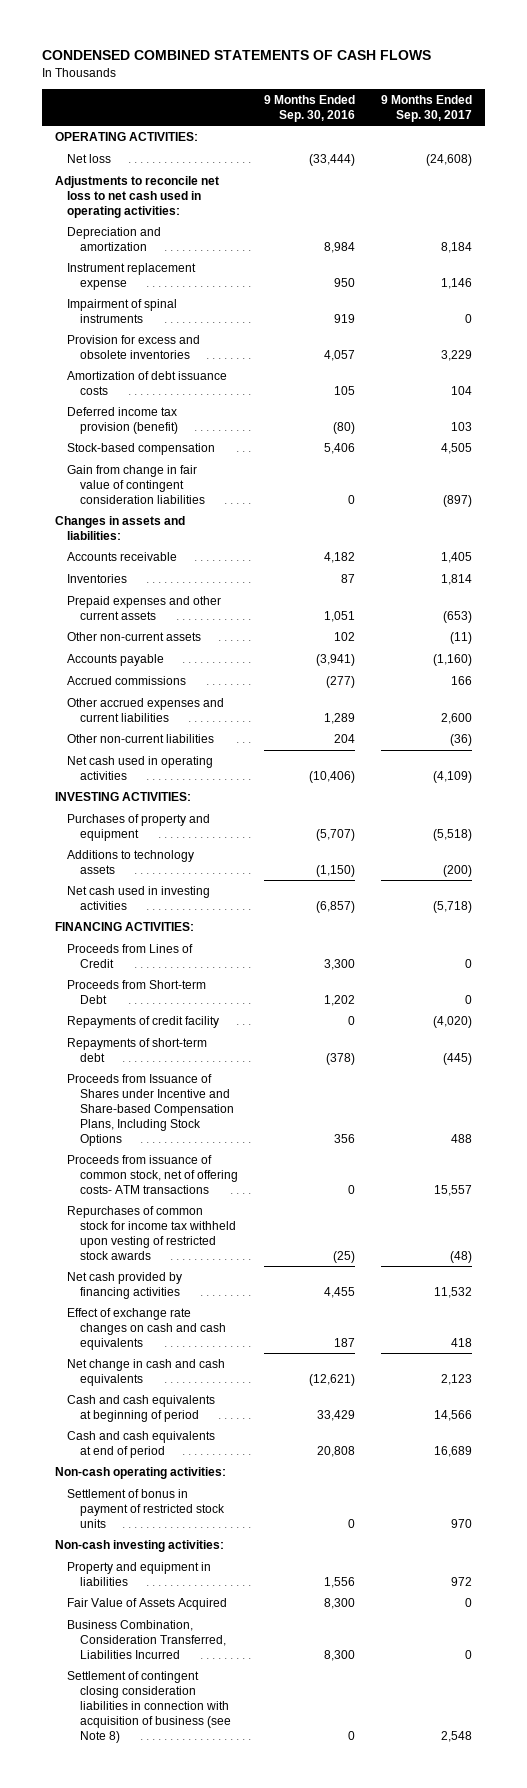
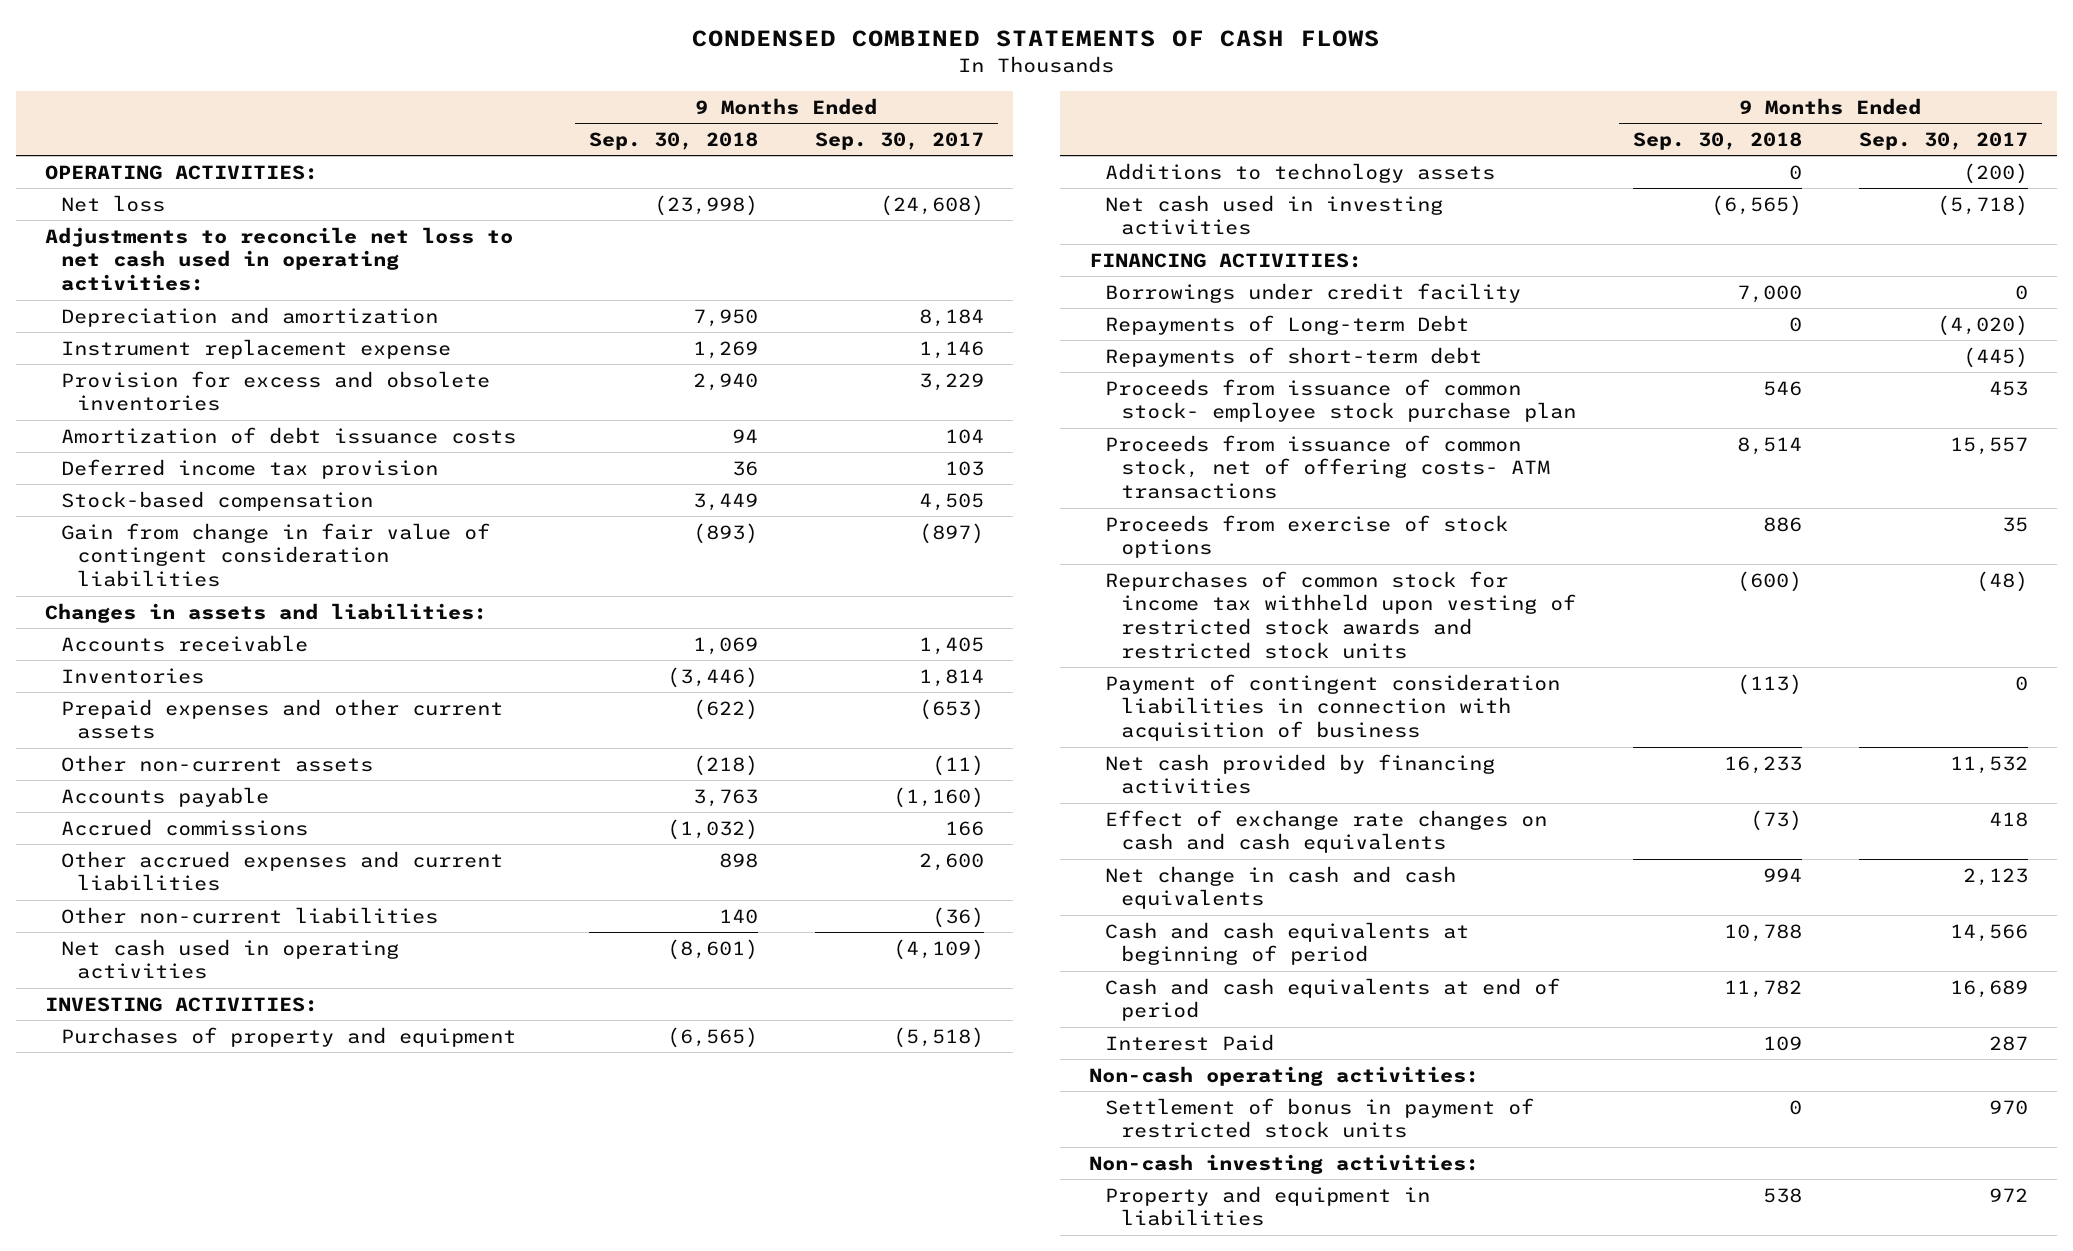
[264,94,356,122] 9 Months Ended Sep. 30, 2016 -> none
none -> [588,131,758,150] Sep. 30, 2018
[67,298,178,323] Impairment of spinal instruments -> none
[67,406,178,434] Deferred income tax provision (benefit) -> [60,458,438,479] Deferred income tax provision
[67,979,207,1004] Proceeds from Short-term Debt -> none
[67,943,194,968] Proceeds from Lines of Credit -> [1104,282,1521,303] Borrowings under credit facility
[67,1015,220,1028] Repayments of credit facility -> [1104,314,1469,335] Repayments of Long-term Debt
[67,1073,234,1146] Proceeds from Issuance of Shares under Incentive and Share-based Compensation Plans, Including Stock Options -> [1104,378,1576,423] Proceeds from issuance of common stock- employee stock purchase plan
[451,1133,473,1143] 488 -> [1988,380,2028,396] 453
none -> [1104,514,1508,559] Proceeds from exercise of stock options
[67,1205,236,1260] Repurchases of common stock for income tax withheld upon vesting of restricted stock awards -> [1104,570,1576,659] Repurchases of common stock for income tax withheld upon vesting of restricted stock awards and restricted stock units
none -> [1104,673,1560,742] Payment of contingent consideration liabilities in connection with acquisition of business
none -> [1104,1033,1274,1051] Interest Paid
[67,1597,228,1610] Fair Value of Assets Acquired -> none
[67,1619,226,1659] Business Combination, Consideration Transferred, Liabilities Incurred -> none
[67,1670,231,1743] Settlement of contingent closing consideration liabilities in connection with acquisition of business (see Note 8) -> none

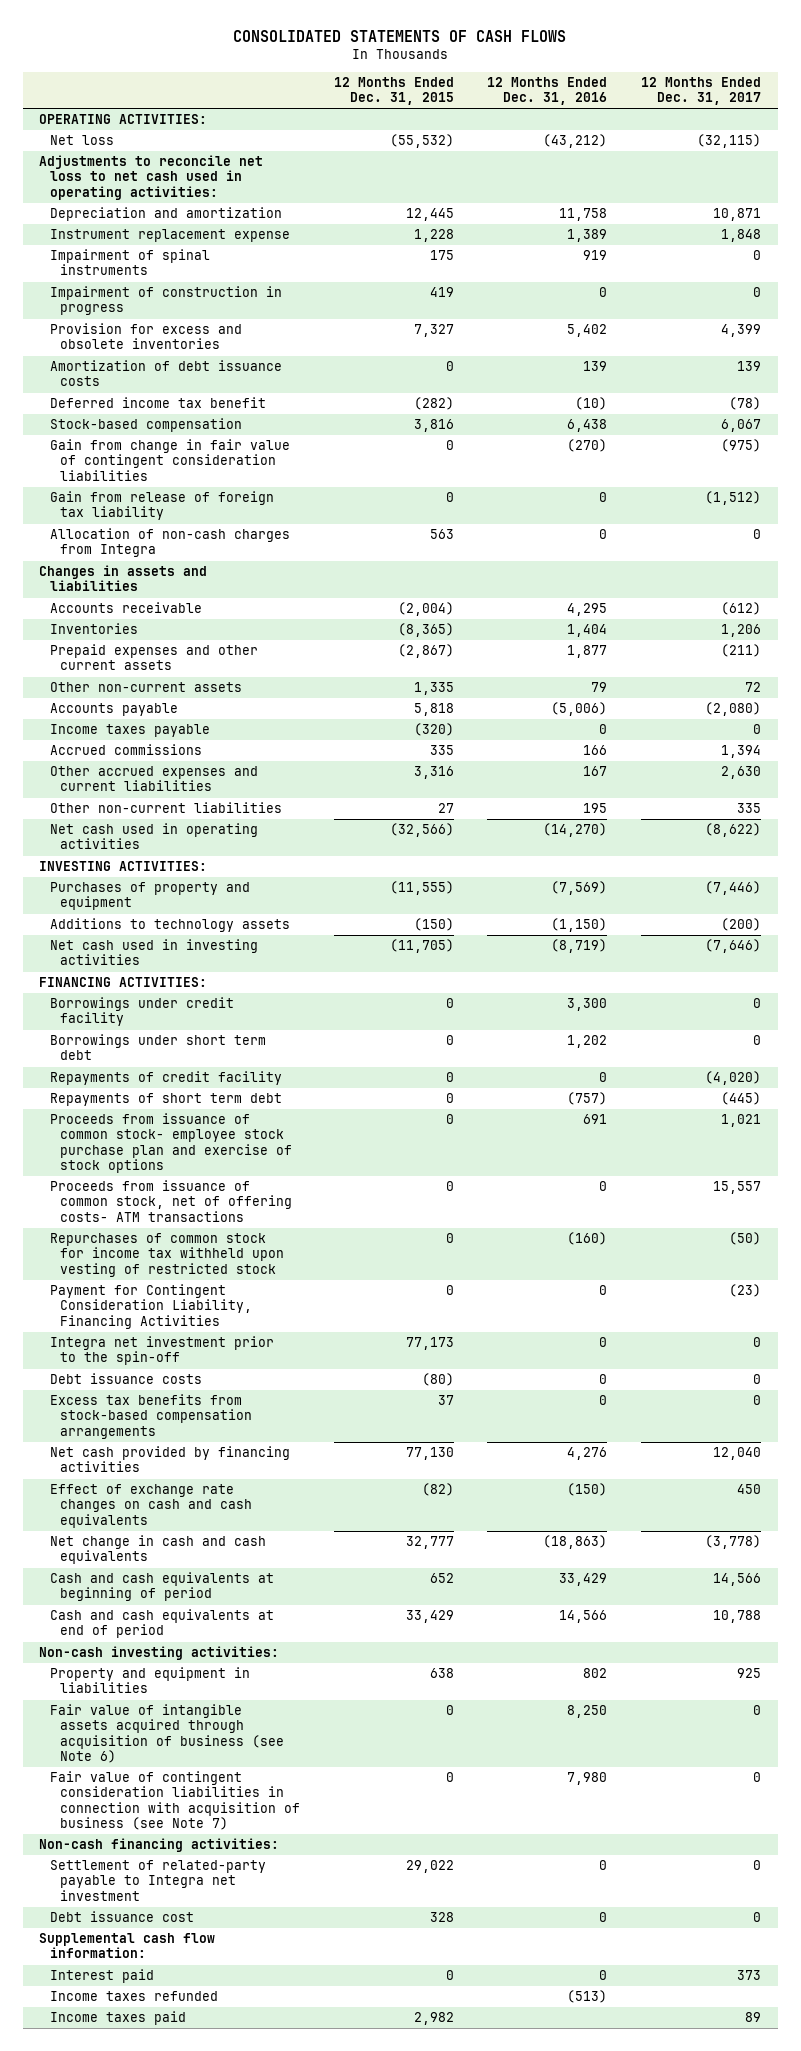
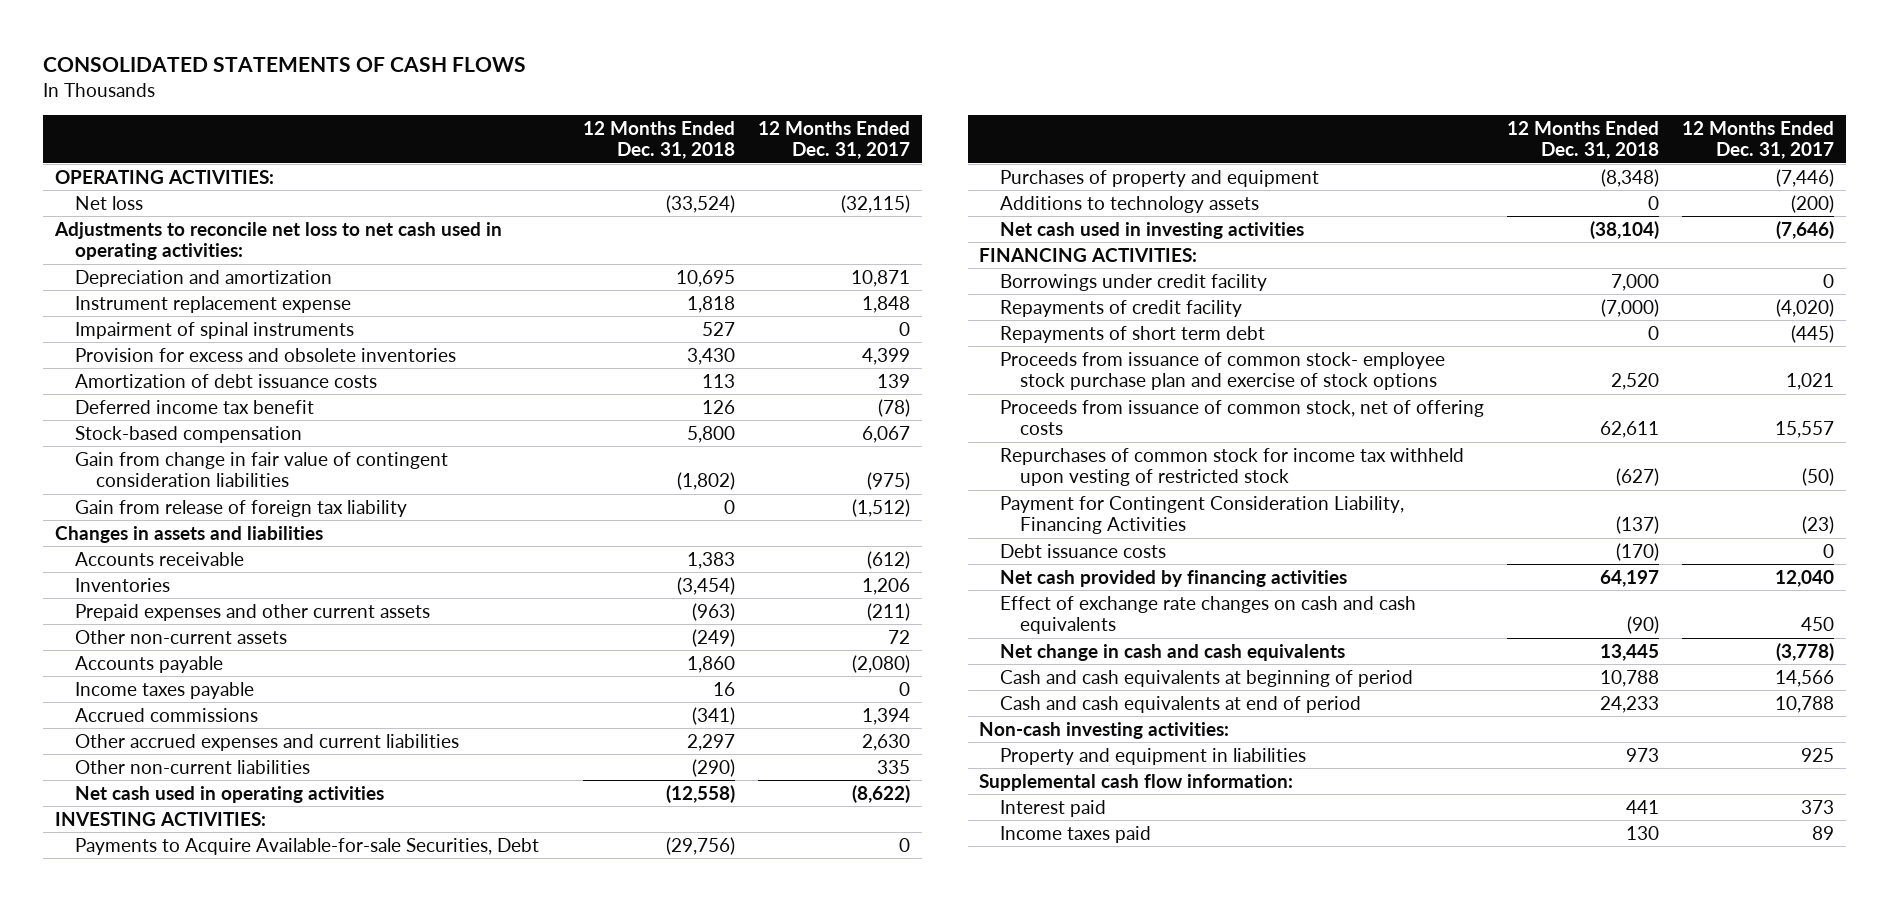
[333,77,454,106] 12 Months Ended Dec. 31, 2015 -> none
[487,77,608,106] 12 Months Ended Dec. 31, 2016 -> none
none -> [582,120,735,160] 12 Months Ended Dec. 31, 2018
[49,286,282,316] Impairment of construction in progress -> none
[49,528,290,558] Allocation of non-cash charges from Integra -> none
none -> [75,837,540,855] Payments to Acquire Available-for-sale Securities, Debt
[49,1034,266,1061] Borrowings under short term debt -> none
[49,1180,292,1222] Proceeds from issuance of common stock, net of offering costs- ATM transactions -> [999,399,1484,436] Proceeds from issuance of common stock, net of offering costs
[49,1336,274,1366] Integra net investment prior to the spin-off -> none
[49,1394,252,1439] Excess tax benefits from stock-based compensation arrangements -> none
[49,1704,284,1763] Fair value of intangible assets acquired through acquisition of business (see Note 6) -> none
[49,1771,300,1830] Fair value of contingent consideration liabilities in connection with acquisition of business (see Note 7) -> none
[39,1838,280,1853] Non-cash financing activities: -> none
[49,1860,266,1901] Settlement of related-party payable to Integra net investment -> none
[49,1911,194,1923] Debt issuance cost -> none
[49,1991,218,2002] Income taxes refunded -> none

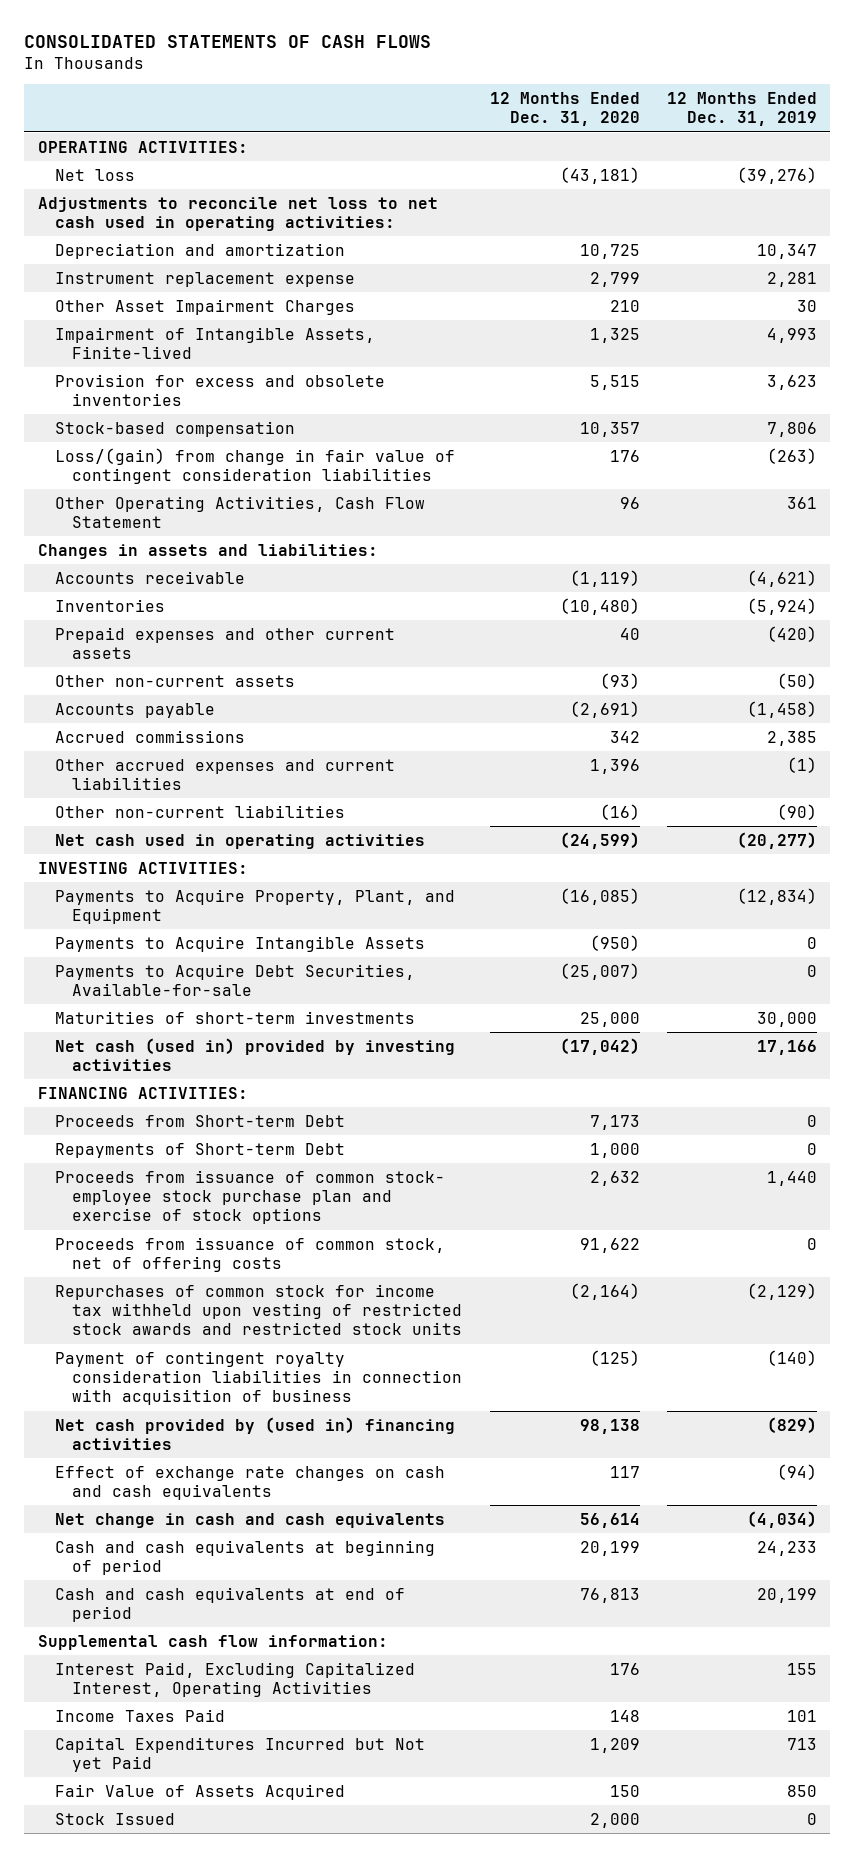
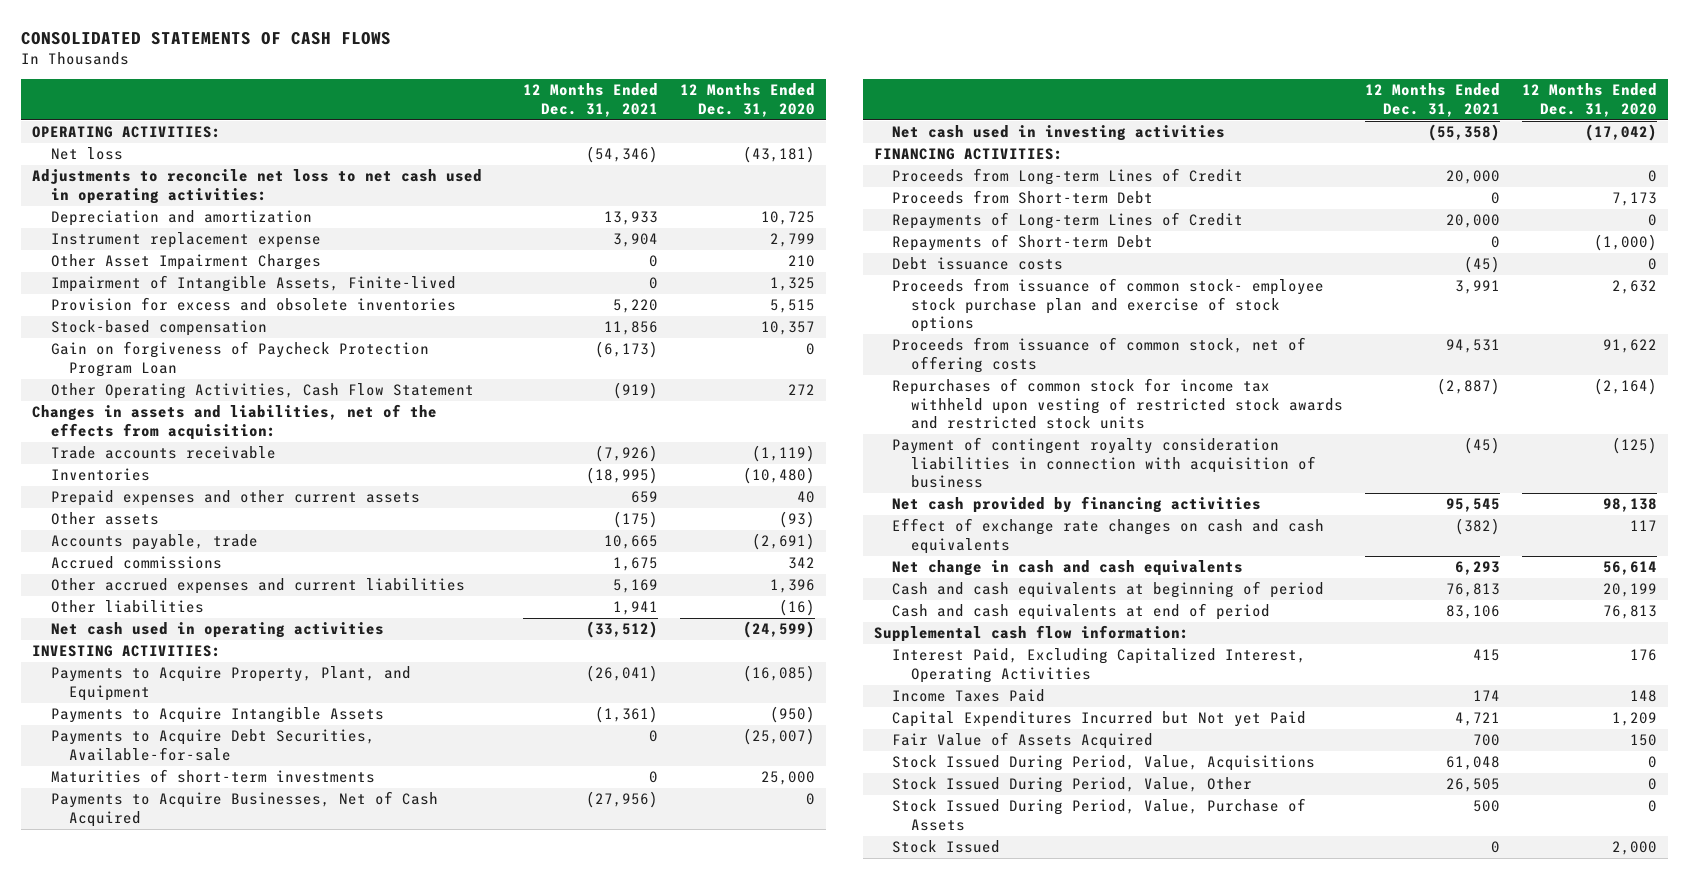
[666,92,817,127] 12 Months Ended Dec. 31, 2019 -> none
none -> [522,83,658,117] 12 Months Ended Dec. 31, 2021
[55,447,456,484] Loss/(gain) from change in fair value of contingent consideration liabilities -> none
none -> [50,341,429,377] Gain on forgiveness of Paycheck Protection Program Loan
[619,496,640,509] 96 -> [787,384,815,396] 272
[37,543,378,559] Changes in assets and liabilities: -> [32,404,438,440] Changes in assets and liabilities, net of the effects from acquisition:
[55,570,246,584] Accounts receivable -> [50,446,276,460] Trade accounts receivable
[55,674,296,687] Other non-current assets -> [50,512,159,526] Other assets
[55,702,216,718] Accounts payable -> [50,534,258,551] Accounts payable, trade
[55,804,346,818] Other non-current liabilities -> [50,600,204,614] Other liabilities
none -> [50,791,438,827] Payments to Acquire Businesses, Net of Cash Acquired
[55,1037,456,1071] Net cash (used in) provided by investing activities -> [892,125,1226,142] Net cash used in investing activities
none -> [892,168,1244,186] Proceeds from Long-term Lines of Credit
none -> [892,212,1244,230] Repayments of Long-term Lines of Credit
[589,1142,640,1158] 1,000 -> [1593,234,1657,252] (1,000)
none -> [892,257,1064,271] Debt issuance costs
[55,1416,456,1450] Net cash provided by (used in) financing activities -> [892,496,1262,514] Net cash provided by financing activities
none -> [892,755,1316,772] Stock Issued During Period, Value, Acquisitions
none -> [892,777,1253,794] Stock Issued During Period, Value, Other
none -> [892,798,1307,831] Stock Issued During Period, Value, Purchase of Assets

